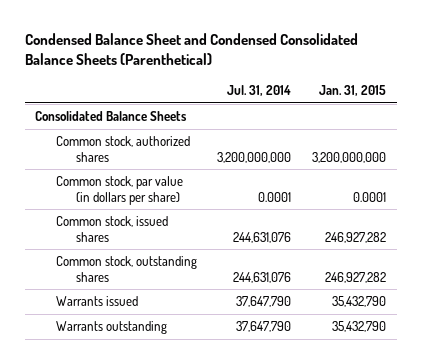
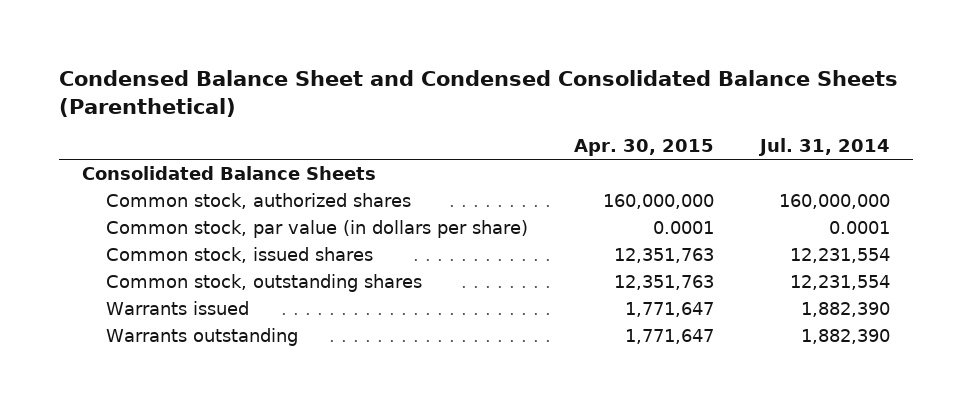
[319,85,387,97] Jan. 31, 2015 -> none
none -> [573,139,714,157] Apr. 30, 2015
[217,151,292,163] 3,200,000,000 -> [779,194,891,210] 160,000,000
[233,231,292,243] 244,631,076 -> [790,248,891,264] 12,231,554
[233,271,292,283] 244,631,076 -> [790,275,891,291] 12,231,554
[236,296,292,308] 37,647,790 -> [801,302,891,318] 1,882,390
[236,321,292,333] 37,647,790 -> [801,329,891,345] 1,882,390

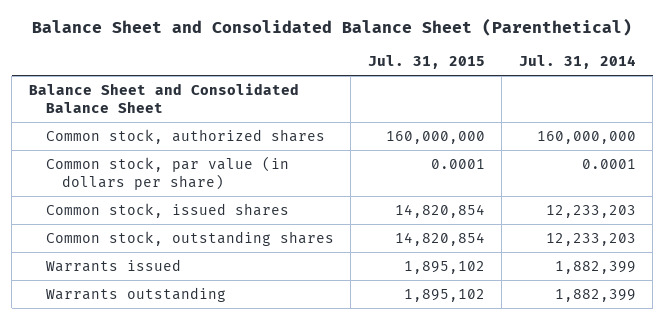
[58,70,898,118] Condensed Balance Sheet and Condensed Consolidated Balance Sheets (Parenthetical) -> [32,18,633,37] Balance Sheet and Consolidated Balance Sheet (Parenthetical)
[573,139,714,157] Apr. 30, 2015 -> none
none -> [367,54,485,69] Jul. 31, 2015
[81,166,376,181] Consolidated Balance Sheets -> [28,82,299,113] Balance Sheet and Consolidated Balance Sheet
[790,248,891,264] 12,231,554 -> [545,204,636,218] 12,233,203
[790,275,891,291] 12,231,554 -> [545,232,636,246] 12,233,203
[801,302,891,318] 1,882,390 -> [554,260,636,274] 1,882,399
[801,329,891,345] 1,882,390 -> [554,288,636,302] 1,882,399

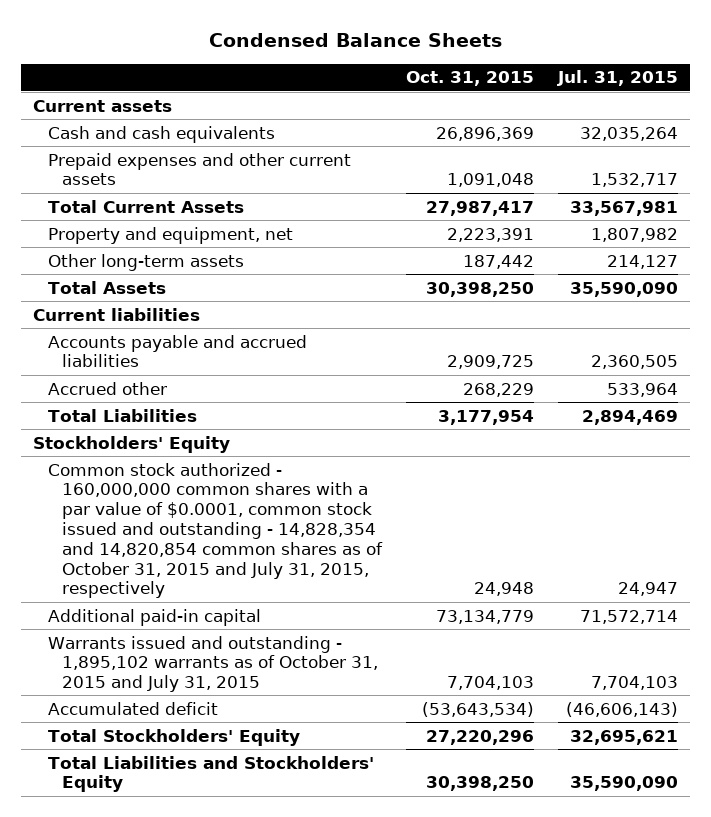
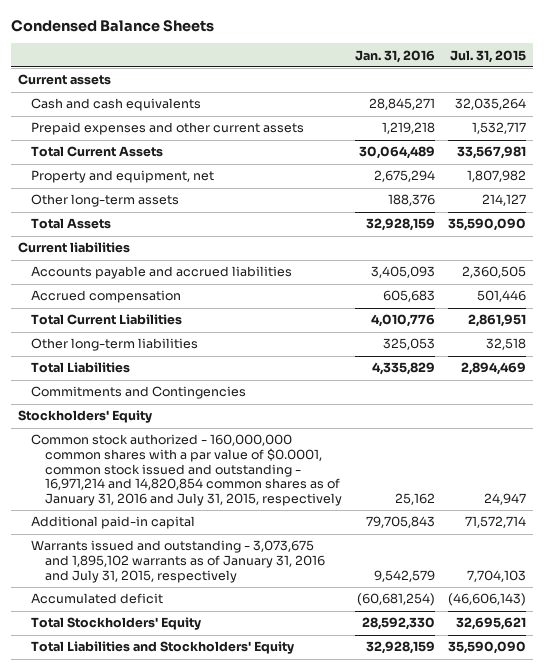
[405,71,534,87] Oct. 31, 2015 -> none
none -> [354,49,435,63] Jan. 31, 2016
[47,381,167,395] Accrued other -> none
none -> [31,290,182,304] Accrued compensation
none -> [31,314,183,326] Total Current Liabilities
none -> [31,338,199,352] Other long-term liabilities
none -> [31,386,247,400] Commitments and Contingencies
[47,462,383,599] Common stock authorized - 160,000,000 common shares with a par value of $0.0001, common stock issued and outstanding - 14,828,354 and 14,820,854 common shares as of October 31, 2015 and July 31, 2015, respectively -> [31,434,342,506] Common stock authorized - 160,000,000 common shares with a par value of $0.0001, common stock issued and outstanding - 16,971,214 and 14,820,854 common shares as of January 31, 2016 and July 31, 2015, respectively
[47,635,378,693] Warrants issued and outstanding - 1,895,102 warrants as of October 31, 2015 and July 31, 2015 -> [31,540,325,583] Warrants issued and outstanding - 3,073,675 and 1,895,102 warrants as of January 31, 2016 and July 31, 2015, respectively

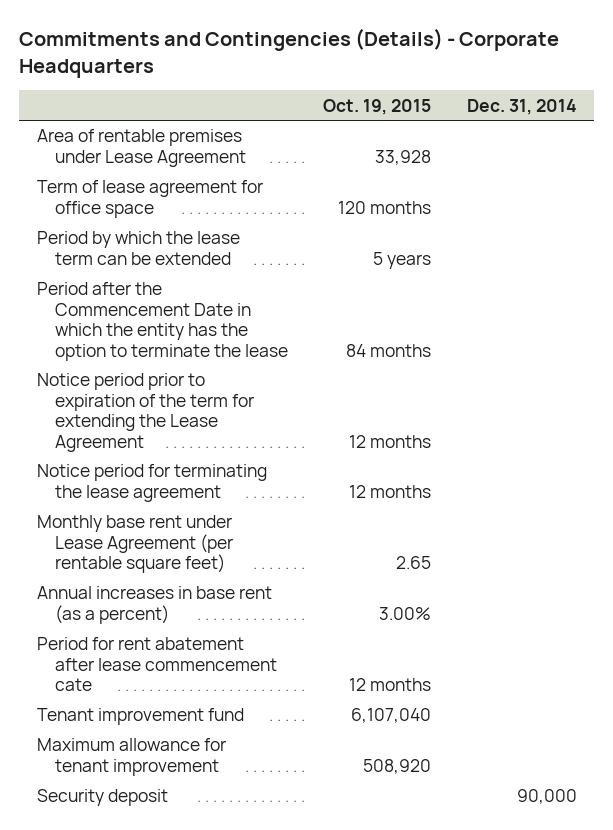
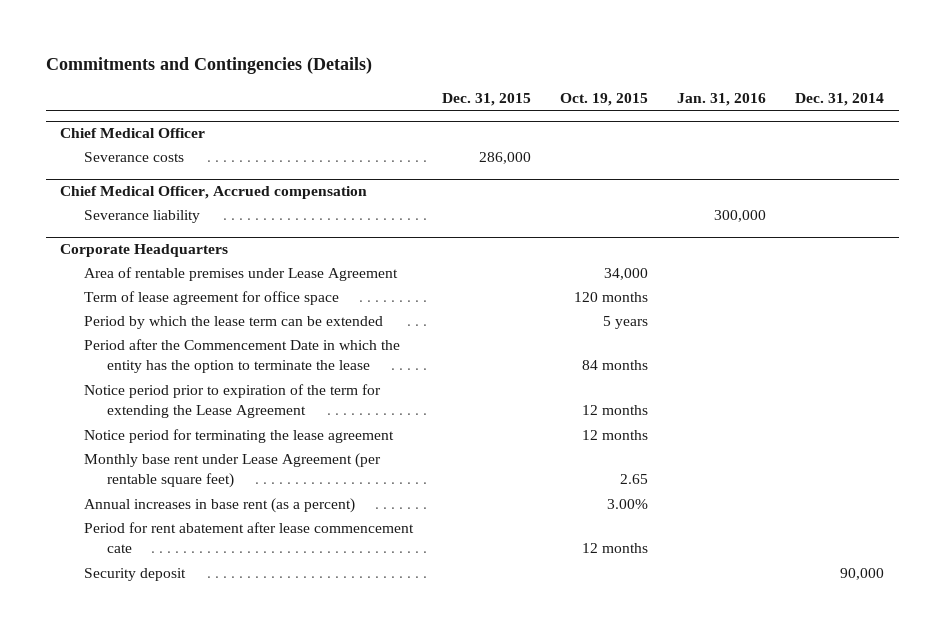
[18,27,559,78] Commitments and Contingencies (Details) - Corporate Headquarters -> [45,57,372,75] Commitments and Contingencies (Details)
none -> [441,93,531,107] Dec. 31, 2015
none -> [677,93,767,107] Jan. 31, 2016
none -> [60,128,206,139] Chief Medical Officer
none -> [83,152,184,163] Severance costs
none -> [60,186,368,200] Chief Medical Officer, Accrued compensation
none -> [83,210,200,224] Severance liability
none -> [60,244,229,258] Corporate Headquarters
[375,149,432,165] 33,928 -> [603,268,648,281] 34,000
[36,708,244,726] Tenant improvement fund -> none
[36,738,226,776] Maximum allowance for tenant improvement -> none

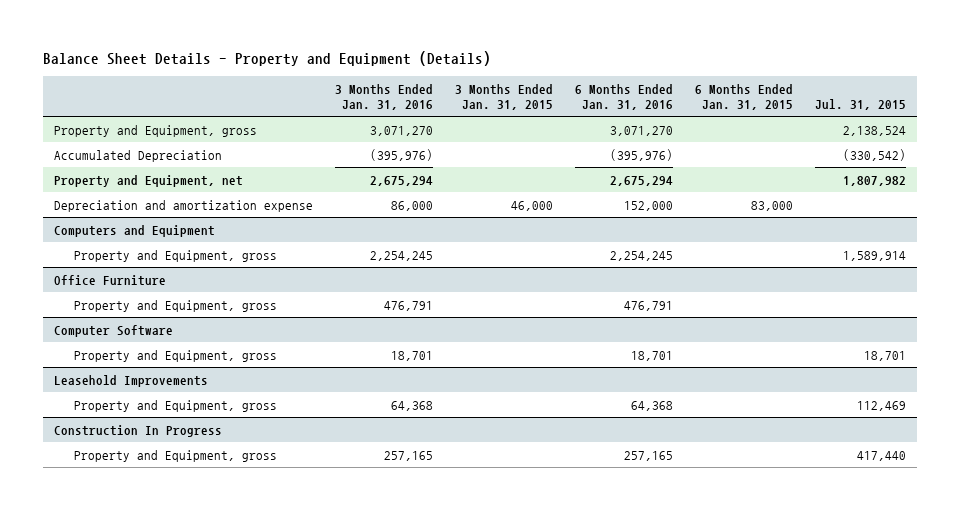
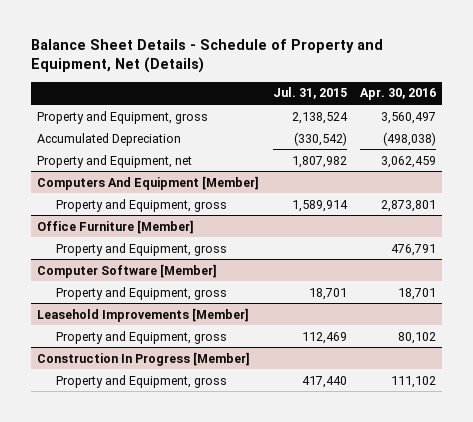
[43,51,492,67] Balance Sheet Details - Property and Equipment (Details) -> [30,39,383,74] Balance Sheet Details - Schedule of Property and Equipment, Net (Details)
[335,83,434,111] 3 Months Ended Jan. 31, 2016 -> none
[455,83,554,111] 3 Months Ended Jan. 31, 2015 -> none
[575,83,674,111] 6 Months Ended Jan. 31, 2016 -> none
[695,83,794,111] 6 Months Ended Jan. 31, 2015 -> none
none -> [359,88,436,101] Apr. 30, 2016
[54,199,314,212] Depreciation and amortization expense -> none
[54,224,216,237] Computers and Equipment -> [37,175,260,190] Computers And Equipment [Member]
[54,274,167,286] Office Furniture -> [37,219,195,234] Office Furniture [Member]
[54,324,174,337] Computer Software -> [37,263,218,278] Computer Software [Member]
[54,374,209,387] Leasehold Improvements -> [37,307,250,322] Leasehold Improvements [Member]
[54,424,223,437] Construction In Progress -> [37,351,251,366] Construction In Progress [Member]

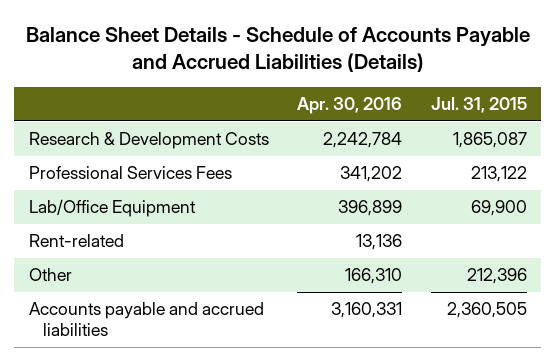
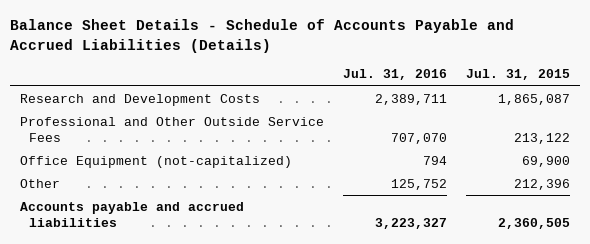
[297,97,403,115] Apr. 30, 2016 -> none
none -> [342,69,447,81] Jul. 31, 2016
[28,234,124,248] Rent-related -> none
[28,132,269,150] Research & Development Costs -> [19,93,260,106] Research and Development Costs
[28,166,232,180] Professional Services Fees -> [19,116,324,142] Professional and Other Outside Service Fees
[28,199,196,218] Lab/Office Equipment -> [19,155,292,168] Office Equipment (not-capitalized)

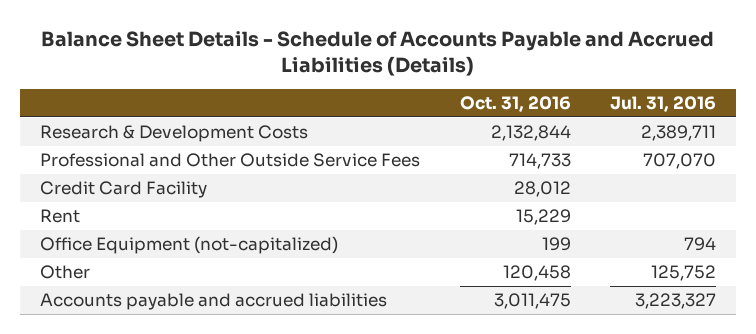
[466,69,571,81] Jul. 31, 2015 -> none
none -> [459,96,571,113] Oct. 31, 2016
[19,93,260,106] Research and Development Costs -> [39,124,308,142] Research & Development Costs
none -> [39,180,207,198] Credit Card Facility
none -> [39,208,80,223] Rent

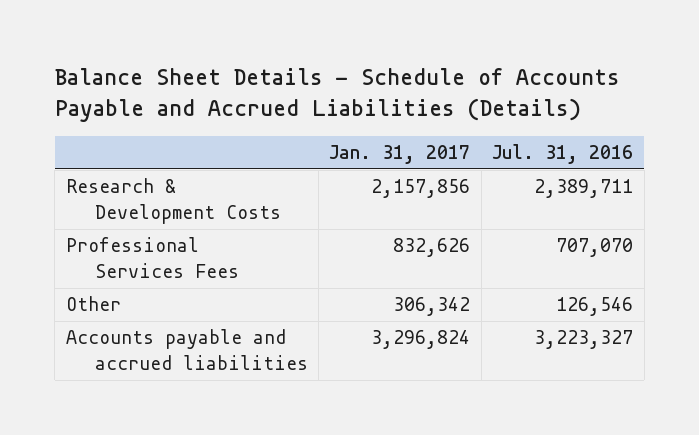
[459,96,571,113] Oct. 31, 2016 -> none
none -> [329,145,471,165] Jan. 31, 2017
[39,180,207,198] Credit Card Facility -> none
[39,208,80,223] Rent -> none
[39,235,338,254] Office Equipment (not-capitalized) -> none
[39,152,420,167] Professional and Other Outside Service Fees -> [65,237,239,278] Professional Services Fees
[651,264,717,281] 125,752 -> [556,297,634,317] 126,546

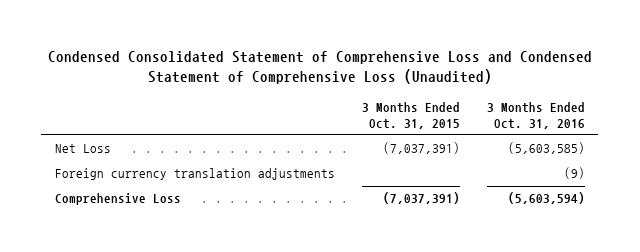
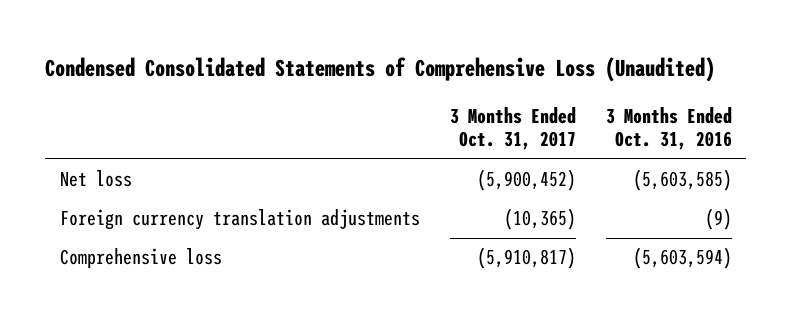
[47,51,592,85] Condensed Consolidated Statement of Comprehensive Loss and Condensed Statement of Comprehensive Loss (Unaudited) -> [45,57,716,83] Condensed Consolidated Statements of Comprehensive Loss (Unaudited)
[361,101,460,129] 3 Months Ended Oct. 31, 2015 -> none
none -> [449,106,576,151] 3 Months Ended Oct. 31, 2017
[54,144,111,154] Net Loss -> [60,170,133,188] Net loss
[54,193,181,206] Comprehensive Loss -> [60,248,223,269] Comprehensive loss

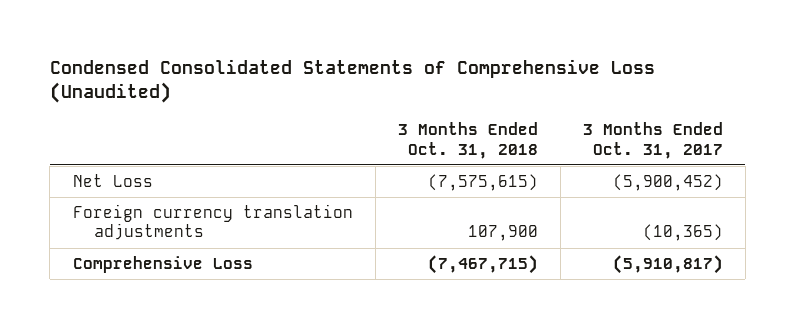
[605,106,732,151] 3 Months Ended Oct. 31, 2016 -> none
none -> [397,122,538,159] 3 Months Ended Oct. 31, 2018
[60,170,133,188] Net loss -> [72,174,153,188] Net Loss
[60,248,223,269] Comprehensive loss -> [72,256,253,274] Comprehensive Loss

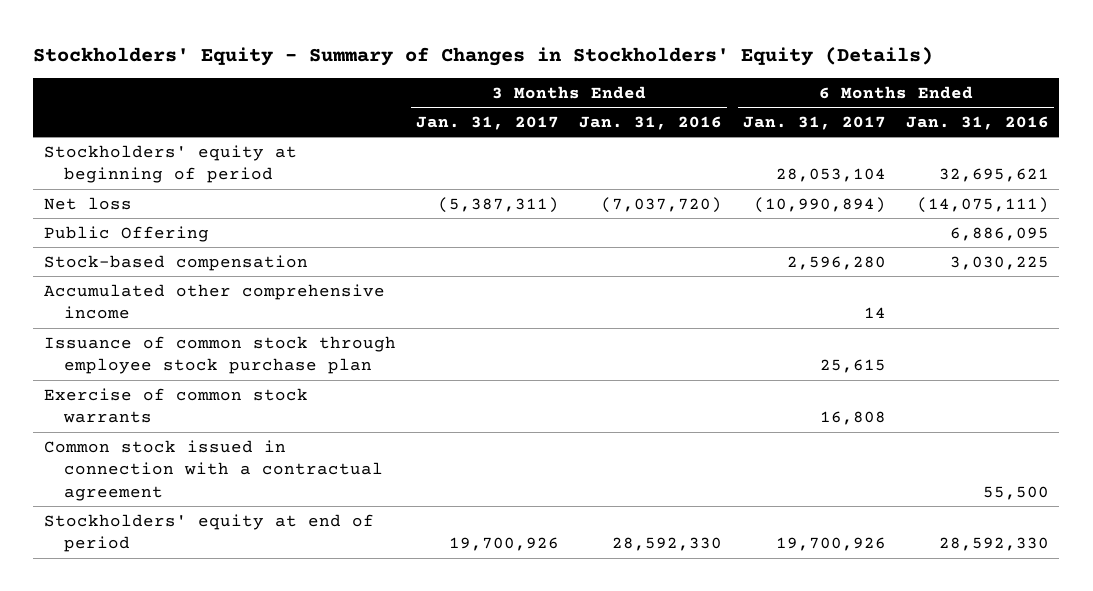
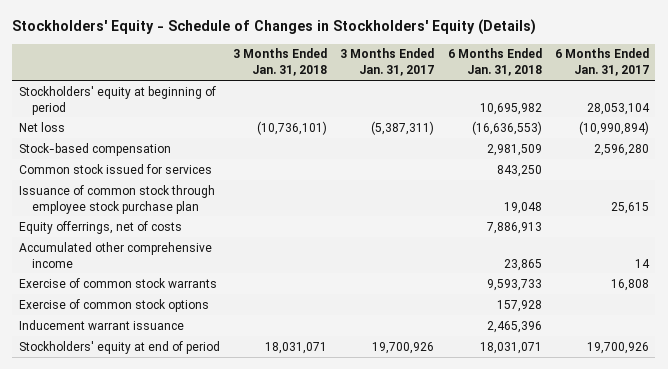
[33,46,934,66] Stockholders' Equity - Summary of Changes in Stockholders' Equity (Details) -> [12,19,537,36] Stockholders' Equity - Schedule of Changes in Stockholders' Equity (Details)
[579,115,723,130] Jan. 31, 2016 -> none
[906,115,1050,130] Jan. 31, 2016 -> none
none -> [233,48,328,77] 3 Months Ended Jan. 31, 2018
none -> [447,48,542,77] 6 Months Ended Jan. 31, 2018
[43,225,209,242] Public Offering -> none
none -> [18,163,212,174] Common stock issued for services
none -> [18,220,182,234] Equity offerrings, net of costs
[43,283,385,320] Accumulated other comprehensive income -> [18,241,212,268] Accumulated other comprehensive income
[43,439,384,501] Common stock issued in connection with a contractual agreement -> none
none -> [18,298,209,312] Exercise of common stock options
none -> [18,319,184,330] Inducement warrant issuance

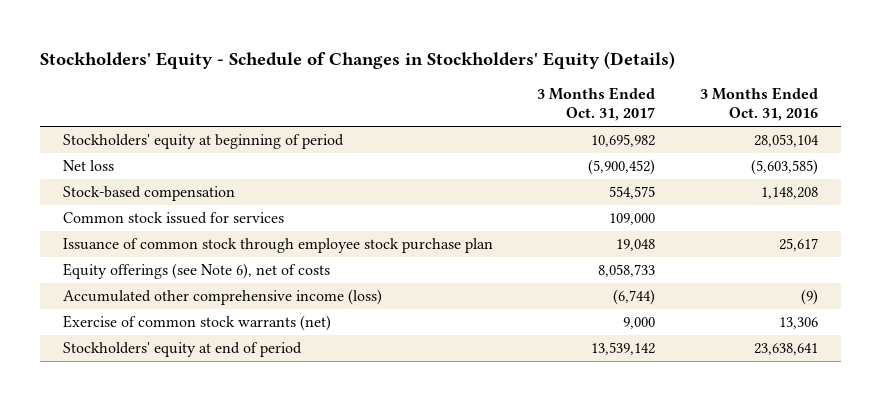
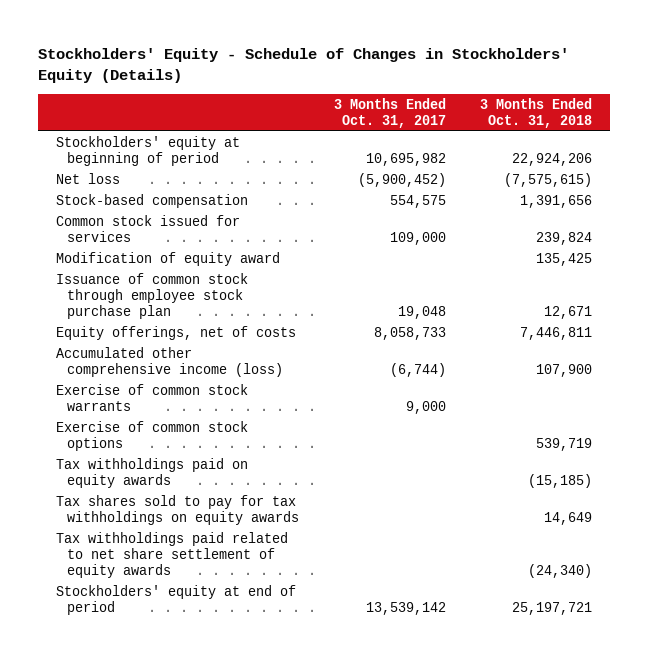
[700,87,819,122] 3 Months Ended Oct. 31, 2016 -> none
none -> [480,97,593,128] 3 Months Ended Oct. 31, 2018
none -> [55,252,280,267] Modification of equity award
[62,263,330,280] Equity offerings (see Note 6), net of costs -> [55,326,296,341] Equity offerings, net of costs
[62,315,331,332] Exercise of common stock warrants (net) -> [55,384,248,411] Exercise of common stock warrants
none -> [55,421,248,451] Exercise of common stock options
none -> [55,458,248,488] Tax withholdings paid on equity awards
none -> [55,495,299,525] Tax shares sold to pay for tax withholdings on equity awards
none -> [55,532,288,578] Tax withholdings paid related to net share settlement of equity awards

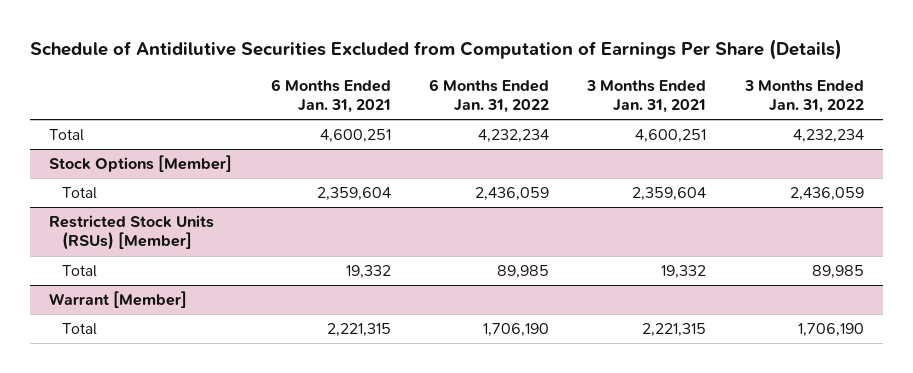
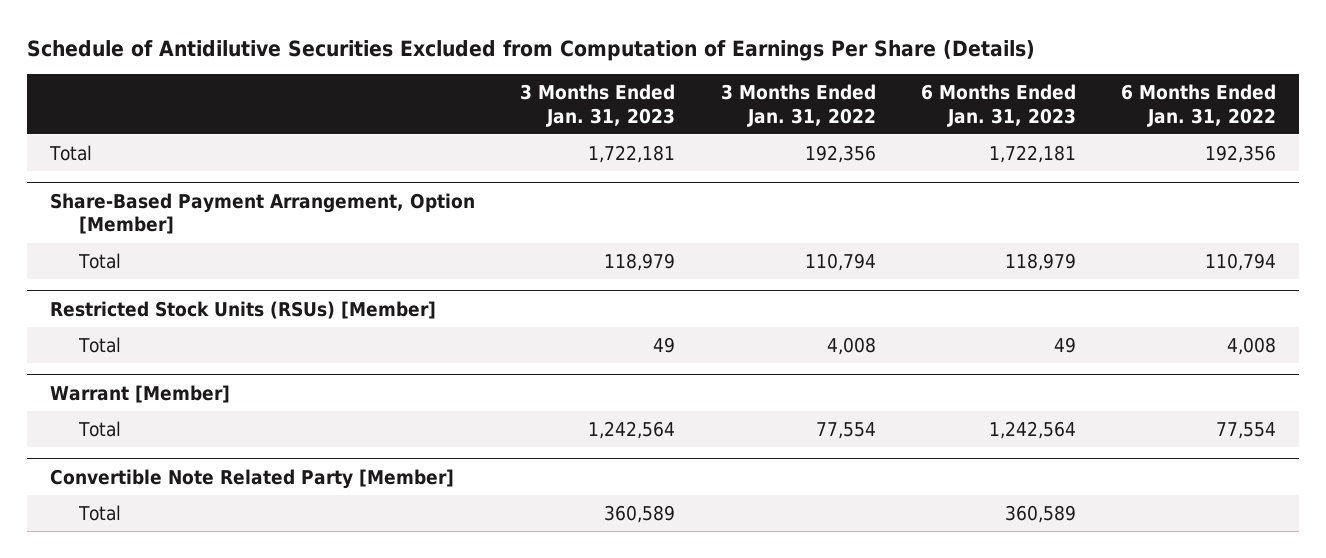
[270,78,391,113] 6 Months Ended Jan. 31, 2021 -> none
[586,79,707,113] 3 Months Ended Jan. 31, 2021 -> none
none -> [520,83,676,127] 3 Months Ended Jan. 31, 2023
none -> [920,83,1076,127] 6 Months Ended Jan. 31, 2023
[49,155,233,173] Stock Options [Member] -> none
[477,129,549,144] 4,232,234 -> [1205,144,1277,163] 192,356
[792,129,864,144] 4,232,234 -> [804,144,876,163] 192,356
none -> [49,192,475,235] Share-Based Payment Arrangement, Option [Member]
[474,187,549,202] 2,436,059 -> [1205,252,1277,271] 110,794
[789,187,864,202] 2,436,059 -> [804,252,876,271] 110,794
[496,265,549,280] 89,985 -> [1227,336,1277,355] 4,008
[811,265,864,280] 89,985 -> [826,336,876,355] 4,008
[482,323,549,338] 1,706,190 -> [1216,421,1277,439] 77,554
[797,323,864,338] 1,706,190 -> [815,421,876,439] 77,554
none -> [49,468,454,489] Convertible Note Related Party [Member]
none -> [78,504,122,521] Total

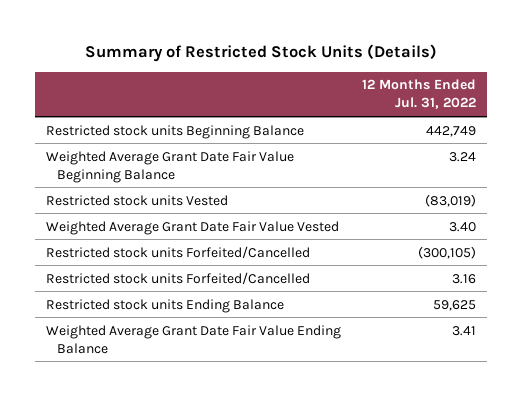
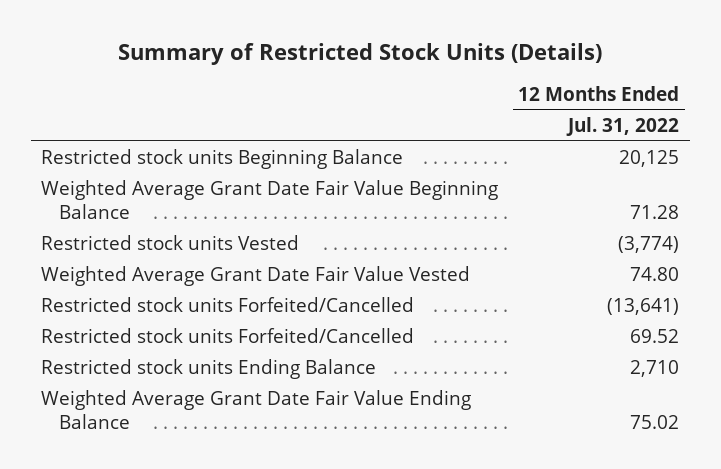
[426,125,477,137] 442,749 -> [619,150,680,168] 20,125
[449,151,477,162] 3.24 -> [630,204,680,219] 71.28
[425,193,477,207] (83,019) -> [618,236,680,254] (3,774)
[449,221,477,232] 3.40 -> [630,267,680,282] 74.80
[418,245,477,259] (300,105) -> [607,298,680,316] (13,641)
[452,273,477,284] 3.16 -> [630,329,680,344] 69.52
[433,299,477,311] 59,625 -> [630,360,680,378] 2,710
[452,325,477,336] 3.41 -> [630,414,680,429] 75.02

